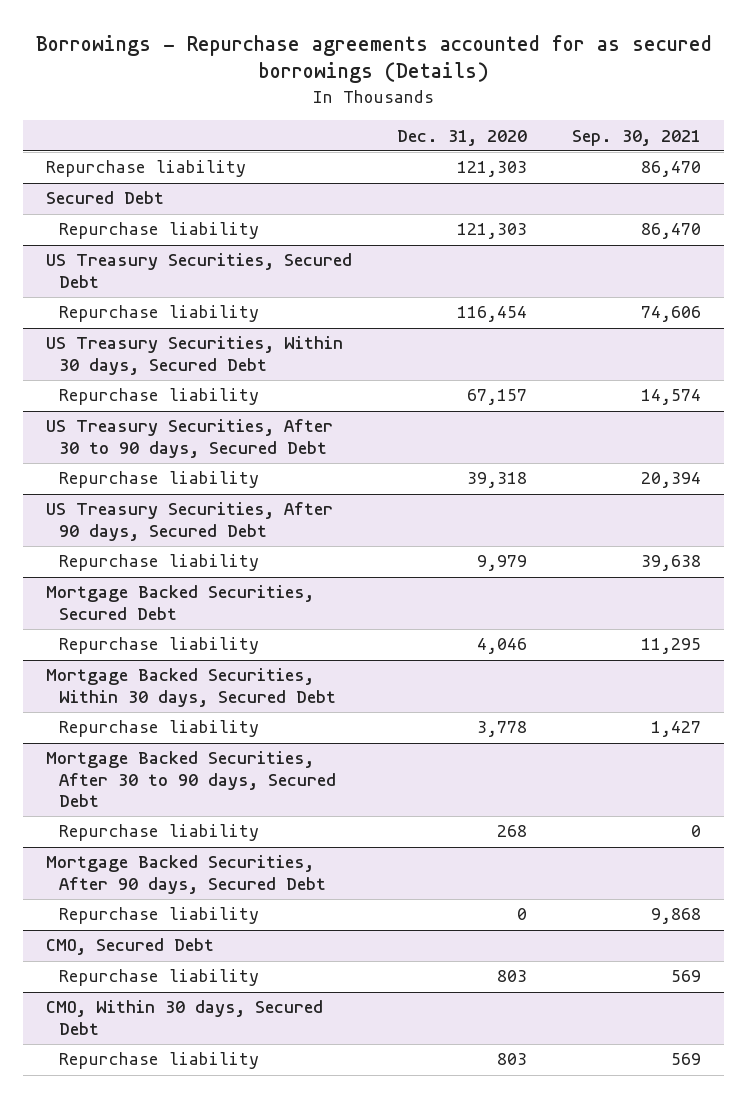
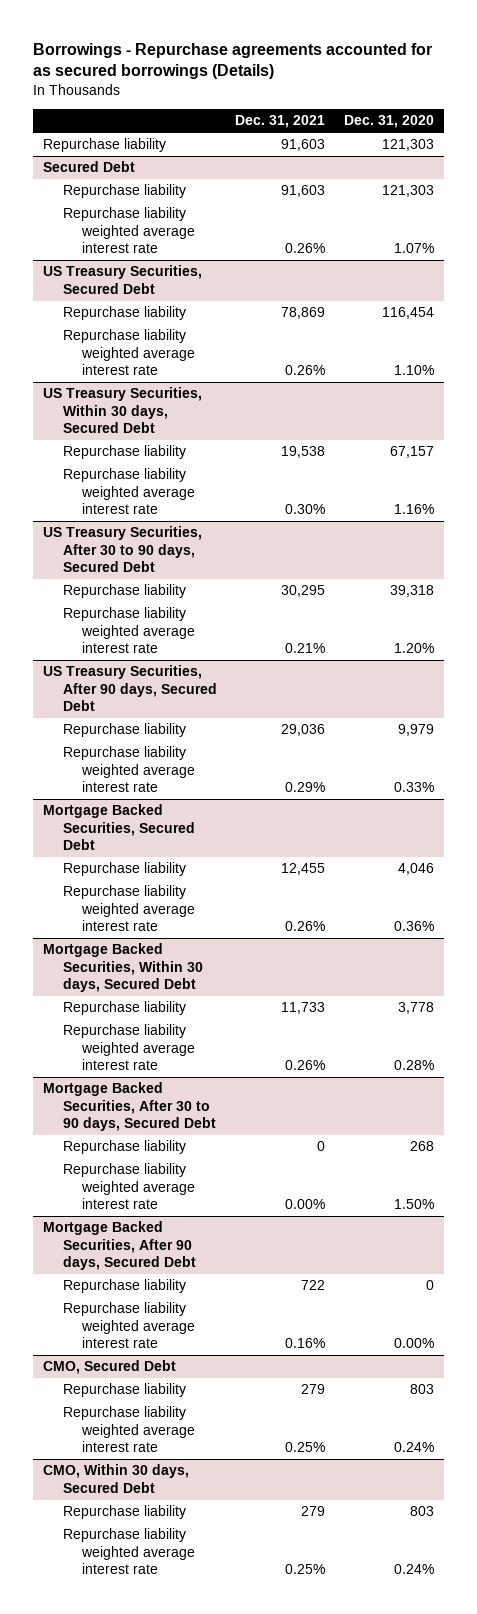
[572,129,702,146] Sep. 30, 2021 -> none
none -> [235,115,326,129] Dec. 31, 2021
none -> [62,207,196,254] Repurchase liability weighted average interest rate
none -> [62,329,196,376] Repurchase liability weighted average interest rate
none -> [62,468,196,515] Repurchase liability weighted average interest rate
none -> [62,607,196,654] Repurchase liability weighted average interest rate
none -> [62,746,196,793] Repurchase liability weighted average interest rate
none -> [62,885,196,932] Repurchase liability weighted average interest rate
none -> [62,1024,196,1071] Repurchase liability weighted average interest rate
none -> [62,1163,196,1210] Repurchase liability weighted average interest rate
none -> [62,1302,196,1349] Repurchase liability weighted average interest rate
none -> [62,1406,196,1453] Repurchase liability weighted average interest rate
none -> [62,1528,196,1575] Repurchase liability weighted average interest rate

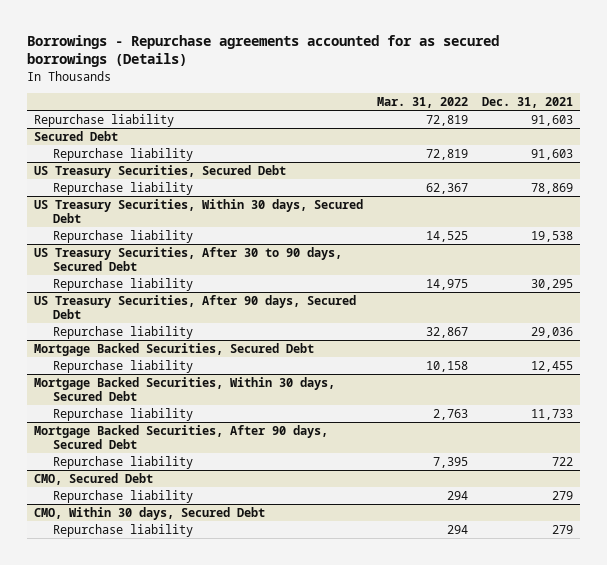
[344,115,435,129] Dec. 31, 2020 -> none
none -> [377,96,469,108] Mar. 31, 2022
[62,207,196,254] Repurchase liability weighted average interest rate -> none
[62,329,196,376] Repurchase liability weighted average interest rate -> none
[62,468,196,515] Repurchase liability weighted average interest rate -> none
[62,607,196,654] Repurchase liability weighted average interest rate -> none
[62,746,196,793] Repurchase liability weighted average interest rate -> none
[62,885,196,932] Repurchase liability weighted average interest rate -> none
[62,1024,196,1071] Repurchase liability weighted average interest rate -> none
[42,1082,216,1132] Mortgage Backed Securities, After 30 to 90 days, Secured Debt -> none
[62,1140,186,1155] Repurchase liability -> none
[62,1163,196,1210] Repurchase liability weighted average interest rate -> none
[62,1302,196,1349] Repurchase liability weighted average interest rate -> none
[62,1406,196,1453] Repurchase liability weighted average interest rate -> none
[62,1528,196,1575] Repurchase liability weighted average interest rate -> none

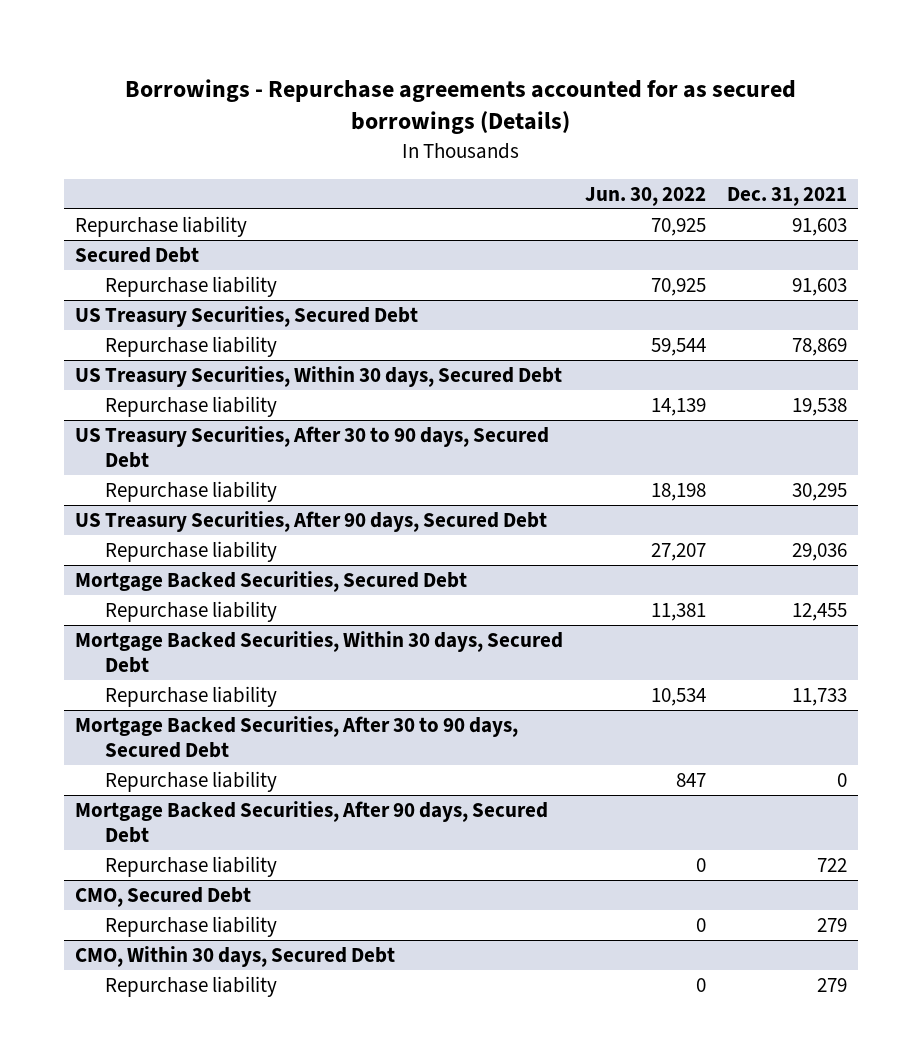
[377,96,469,108] Mar. 31, 2022 -> none
none -> [584,186,706,206] Jun. 30, 2022
none -> [74,716,518,758] Mortgage Backed Securities, After 30 to 90 days, Secured Debt
none -> [105,771,278,793] Repurchase liability

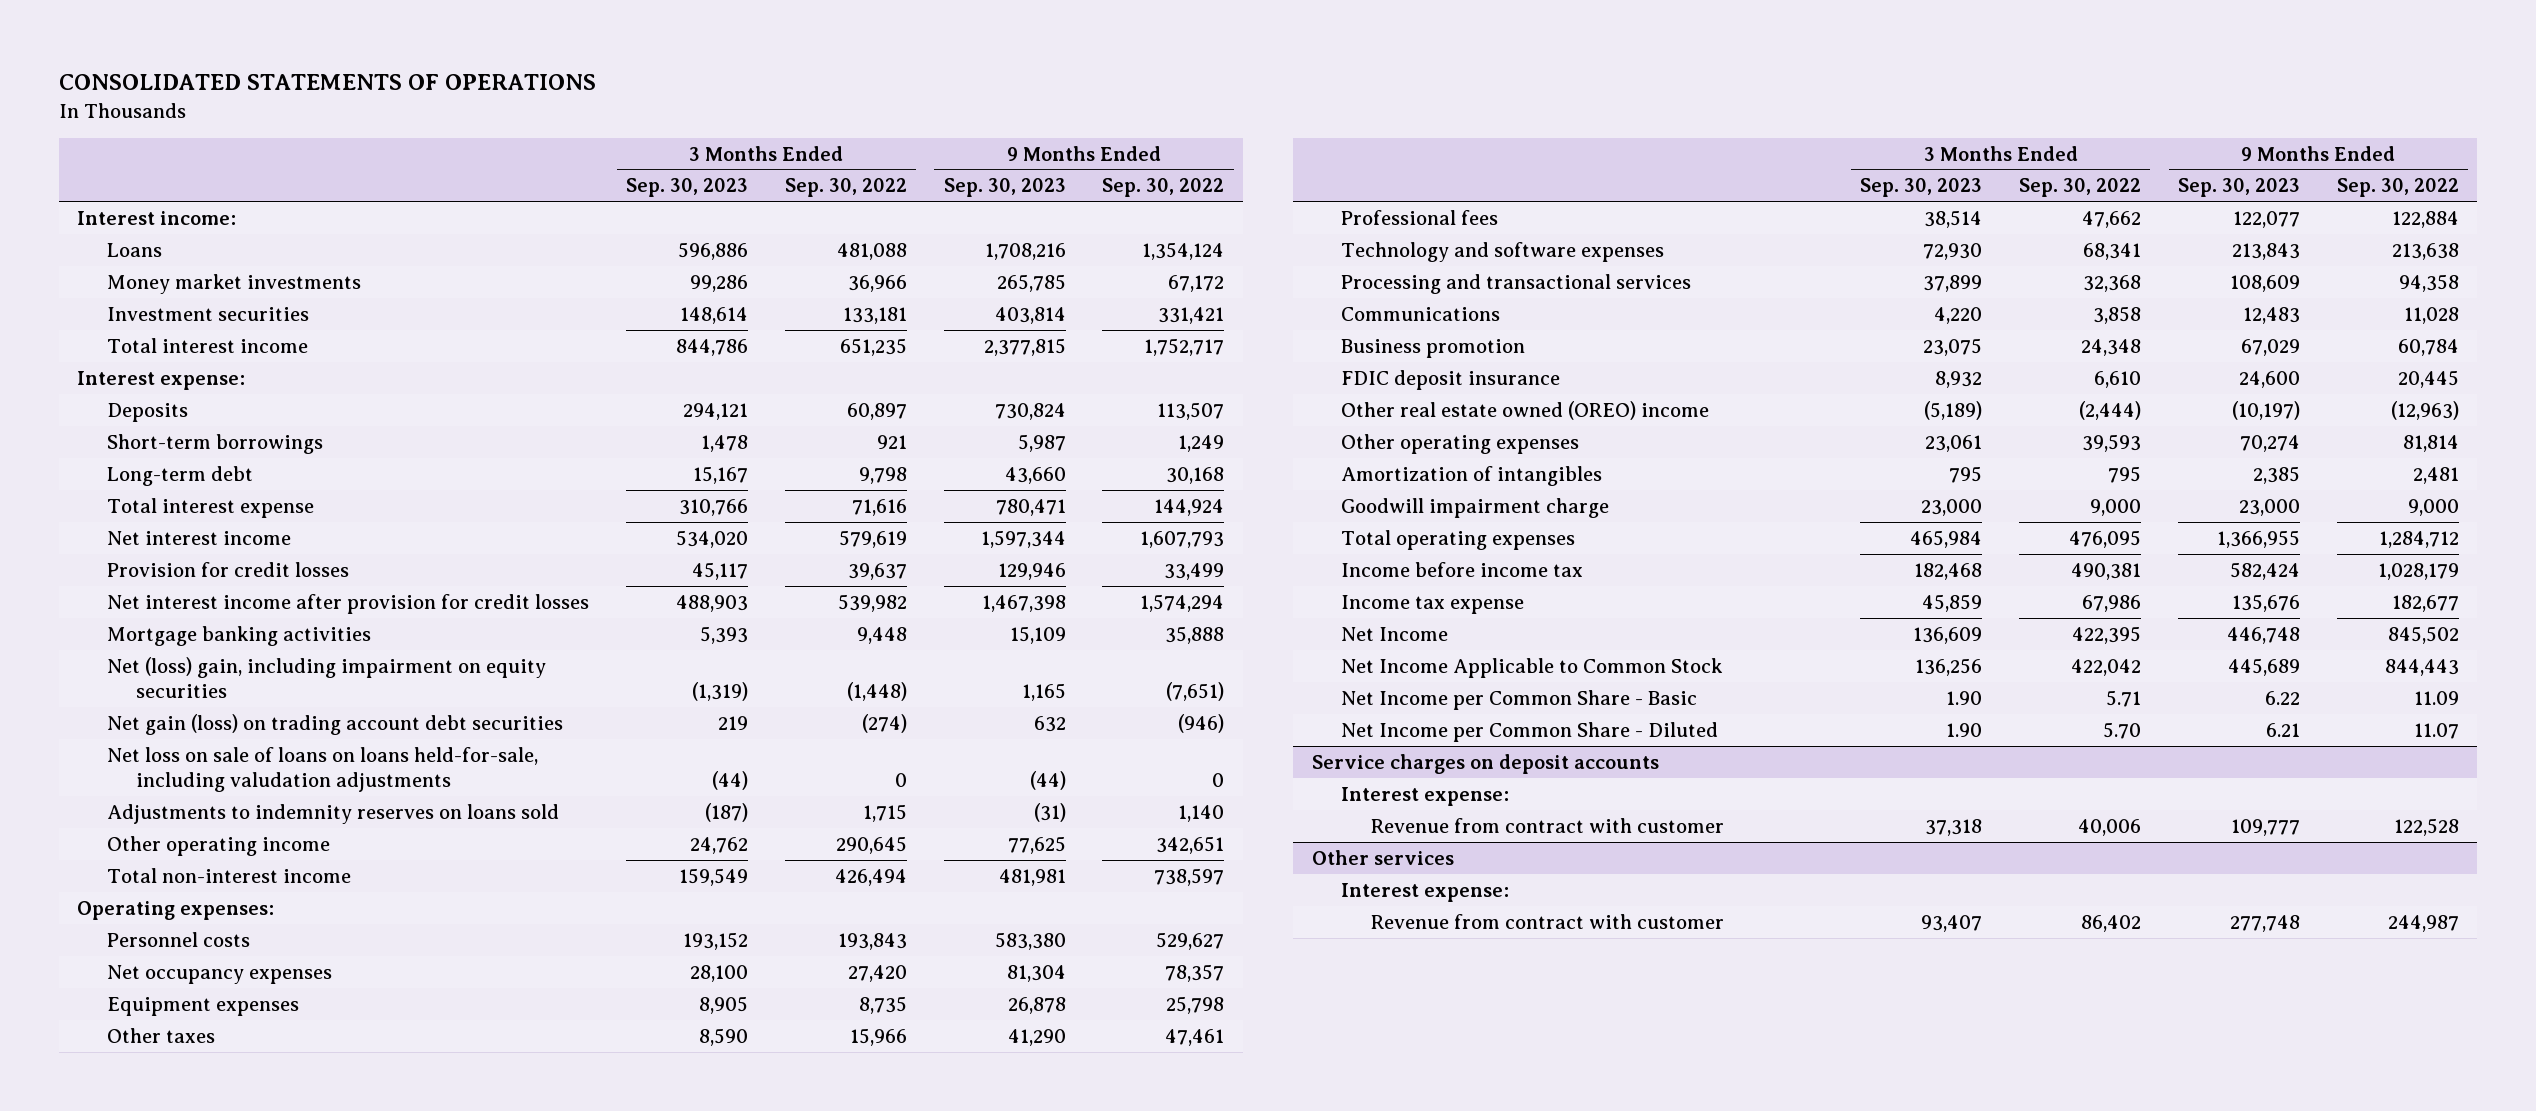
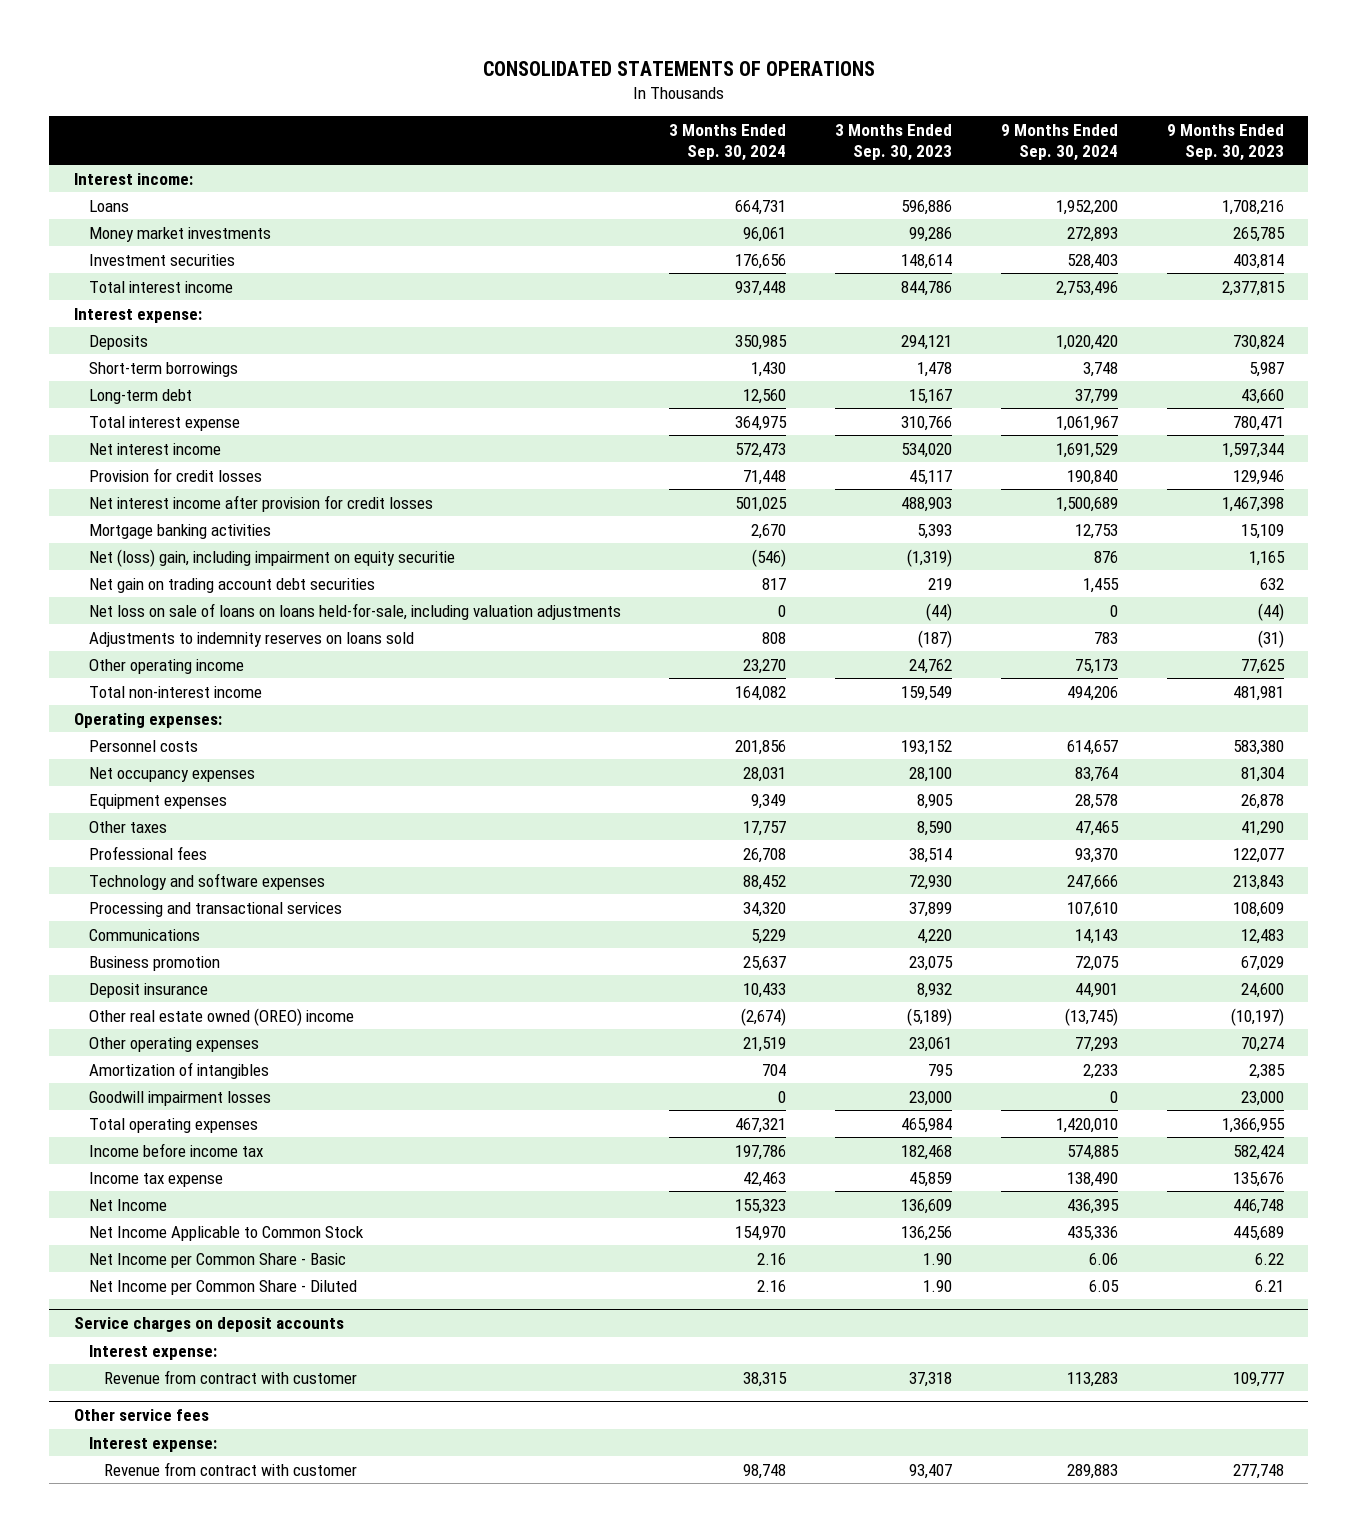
[784,178,907,198] Sep. 30, 2022 -> none
[1102,178,1225,198] Sep. 30, 2022 -> none
none -> [669,123,787,161] 3 Months Ended Sep. 30, 2024
none -> [1000,123,1118,161] 9 Months Ended Sep. 30, 2024
[106,656,546,699] Net (loss) gain, including impairment on equity securities -> [88,548,455,567] Net (loss) gain, including impairment on equity securitie
[106,713,563,735] Net gain (loss) on trading account debt securities -> [88,577,375,593] Net gain on trading account debt securities
[106,746,538,793] Net loss on sale of loans on loans held-for-sale, including valudation adjustments -> [88,602,621,620] Net loss on sale of loans on loans held-for-sale, including valuation adjustments
[1341,369,1561,390] FDIC deposit insurance -> [88,982,208,998] Deposit insurance
[1341,497,1610,518] Goodwill impairment charge -> [88,1090,271,1106] Goodwill impairment losses
[1311,849,1454,865] Other services -> [73,1409,209,1422] Other service fees

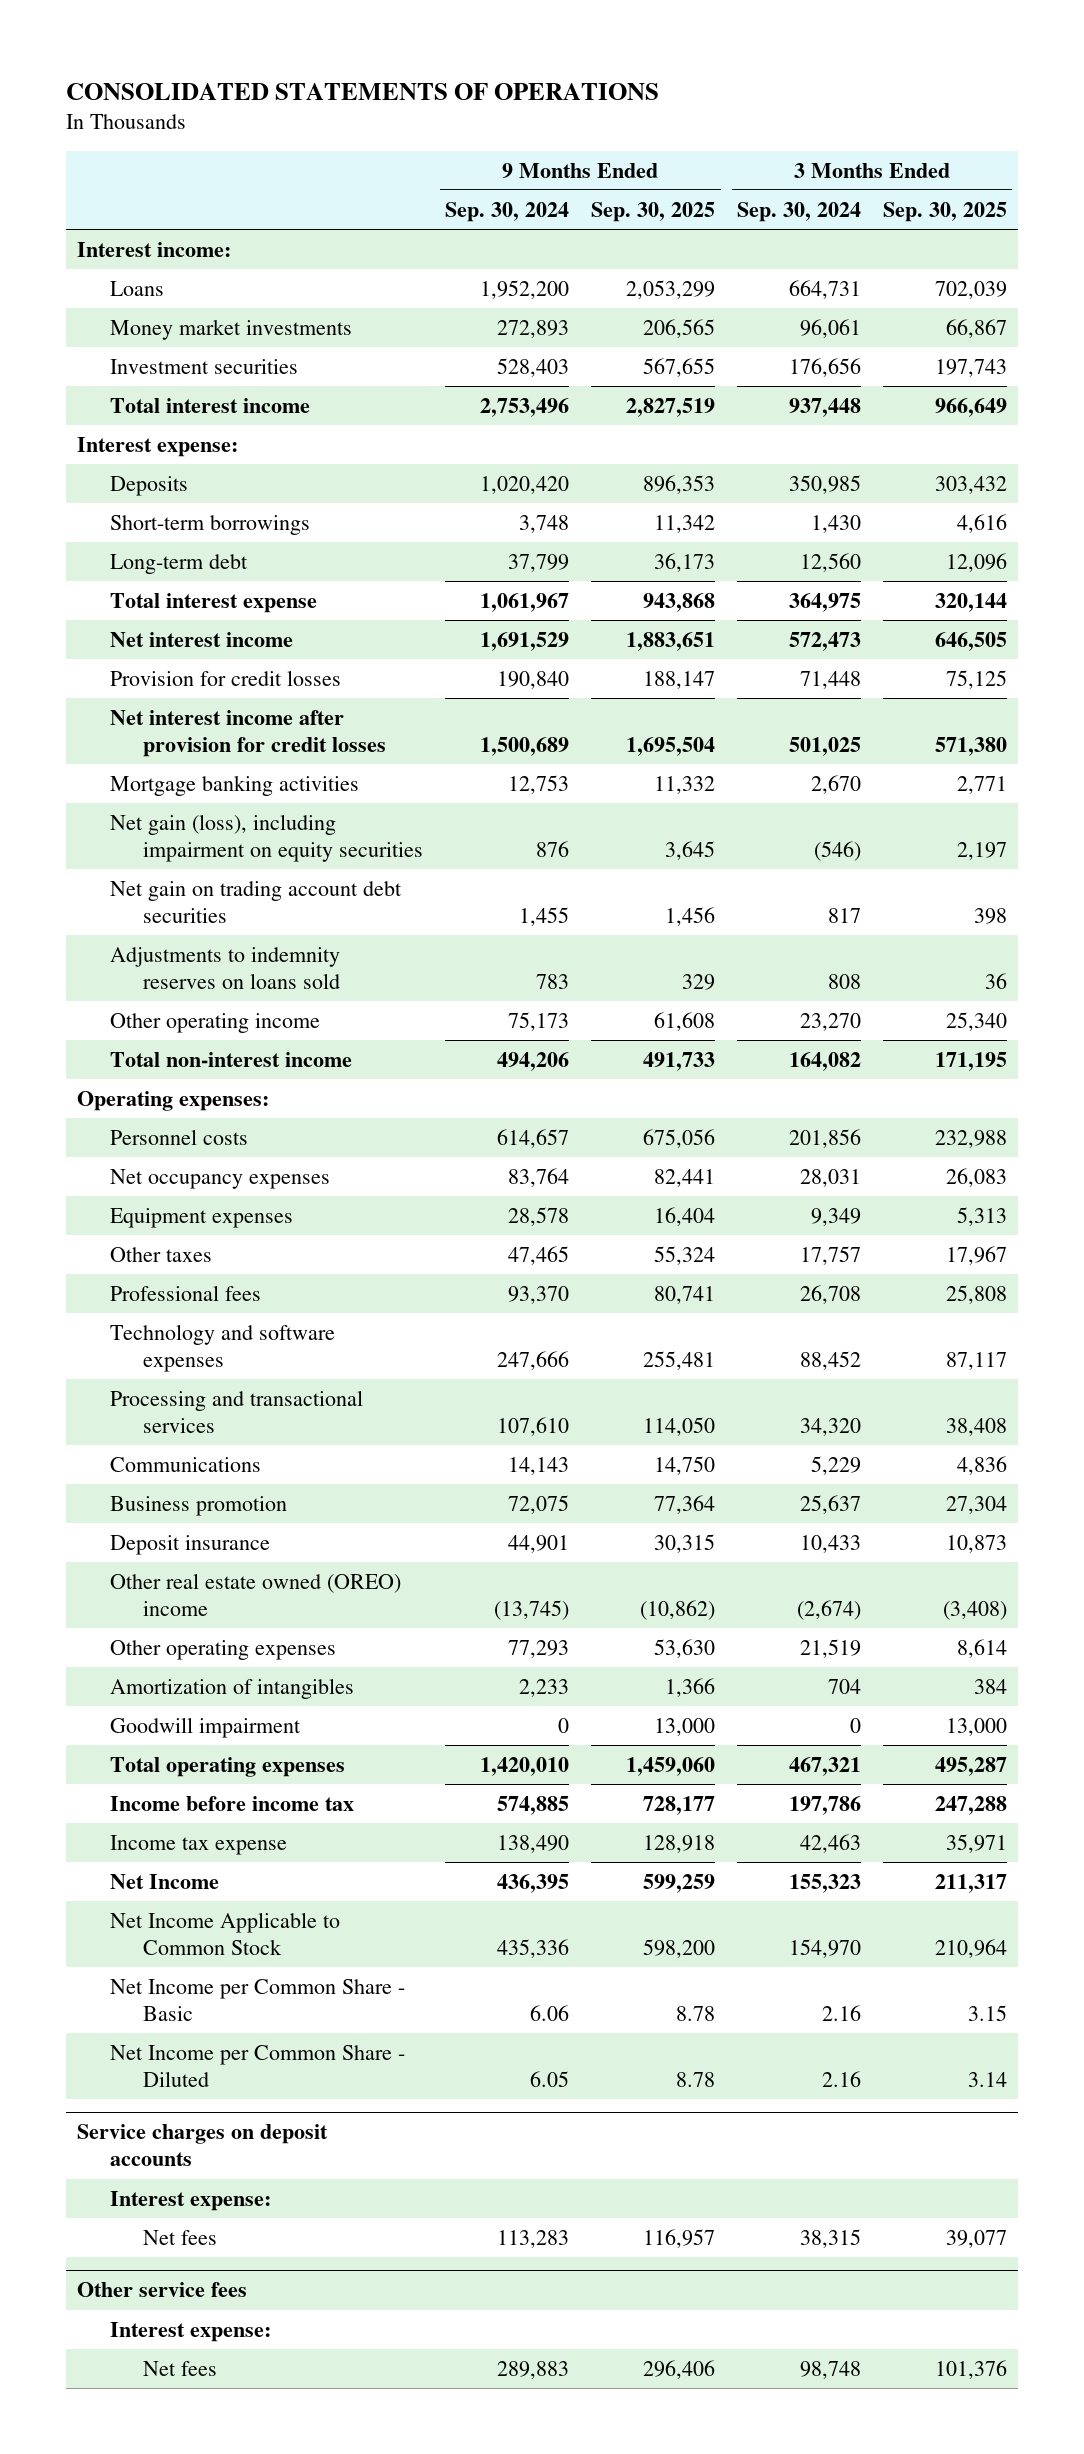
[835,123,953,161] 3 Months Ended Sep. 30, 2023 -> none
[1166,123,1284,161] 9 Months Ended Sep. 30, 2023 -> none
none -> [591,201,716,222] Sep. 30, 2025
none -> [883,201,1008,222] Sep. 30, 2025
[88,548,455,567] Net (loss) gain, including impairment on equity securitie -> [110,813,424,862] Net gain (loss), including impairment on equity securities
[88,602,621,620] Net loss on sale of loans on loans held-for-sale, including valuation adjustments -> none
[88,1090,271,1106] Goodwill impairment losses -> [110,1716,302,1738] Goodwill impairment
[103,1369,357,1384] Revenue from contract with customer -> [143,2229,218,2245] Net fees
[103,1461,357,1476] Revenue from contract with customer -> [143,2360,218,2376] Net fees

